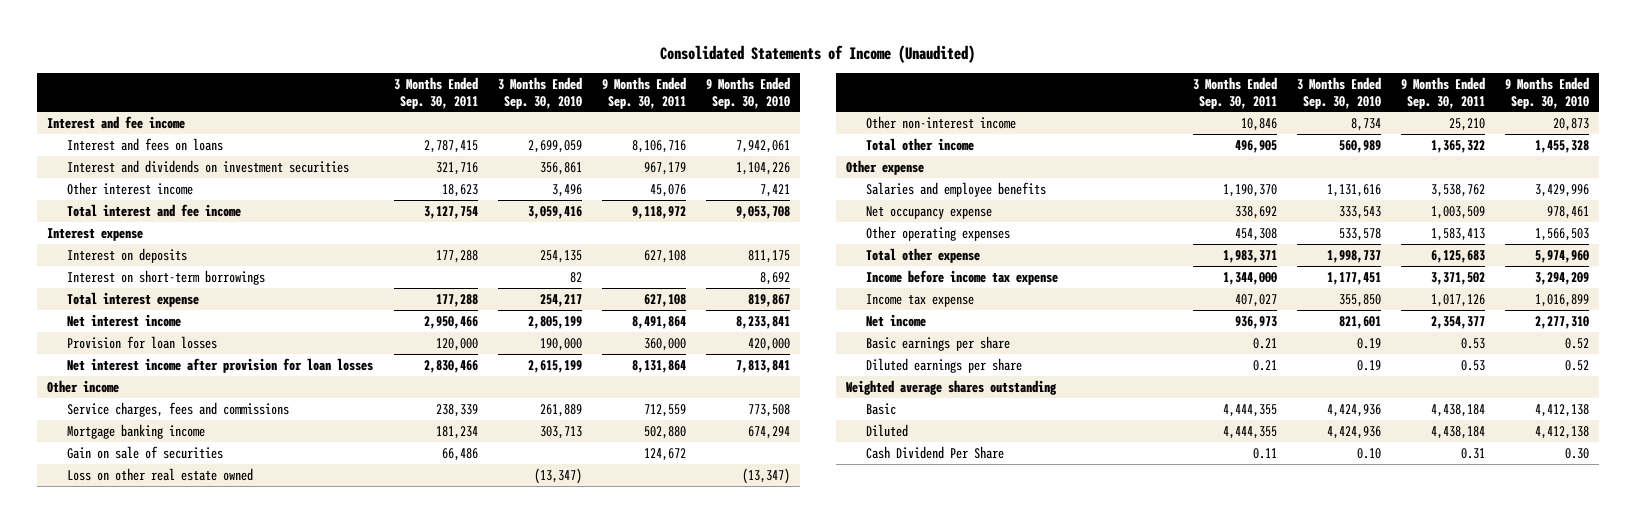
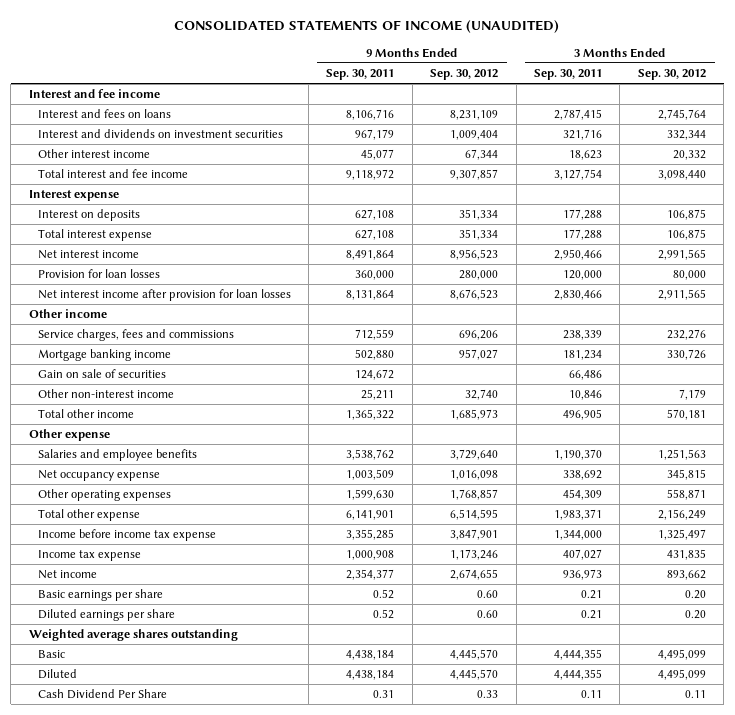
[659,44,975,63] Consolidated Statements of Income (Unaudited) -> [174,19,560,33] CONSOLIDATED STATEMENTS OF INCOME (UNAUDITED)
[497,76,582,109] 3 Months Ended Sep. 30, 2010 -> none
[706,76,791,109] 9 Months Ended Sep. 30, 2010 -> none
none -> [430,69,499,81] Sep. 30, 2012
none -> [637,69,706,81] Sep. 30, 2012
[649,183,686,197] 45,076 -> [361,149,395,161] 45,077
[67,269,266,285] Interest on short-term borrowings -> none
[67,467,254,481] Loss on other real estate owned -> none
[1449,117,1486,131] 25,210 -> [361,389,395,401] 25,211
[1234,227,1277,241] 454,308 -> [563,489,603,501] 454,309
[1431,227,1486,241] 1,583,413 -> [346,489,395,501] 1,599,630
[1431,249,1486,263] 6,125,683 -> [346,510,395,521] 6,141,901
[1431,271,1486,285] 3,371,502 -> [346,529,395,541] 3,355,285
[1431,293,1486,307] 1,017,126 -> [346,550,395,561] 1,000,908
[1461,337,1486,349] 0.53 -> [373,589,395,600] 0.52
[1461,359,1486,371] 0.53 -> [373,609,395,620] 0.52

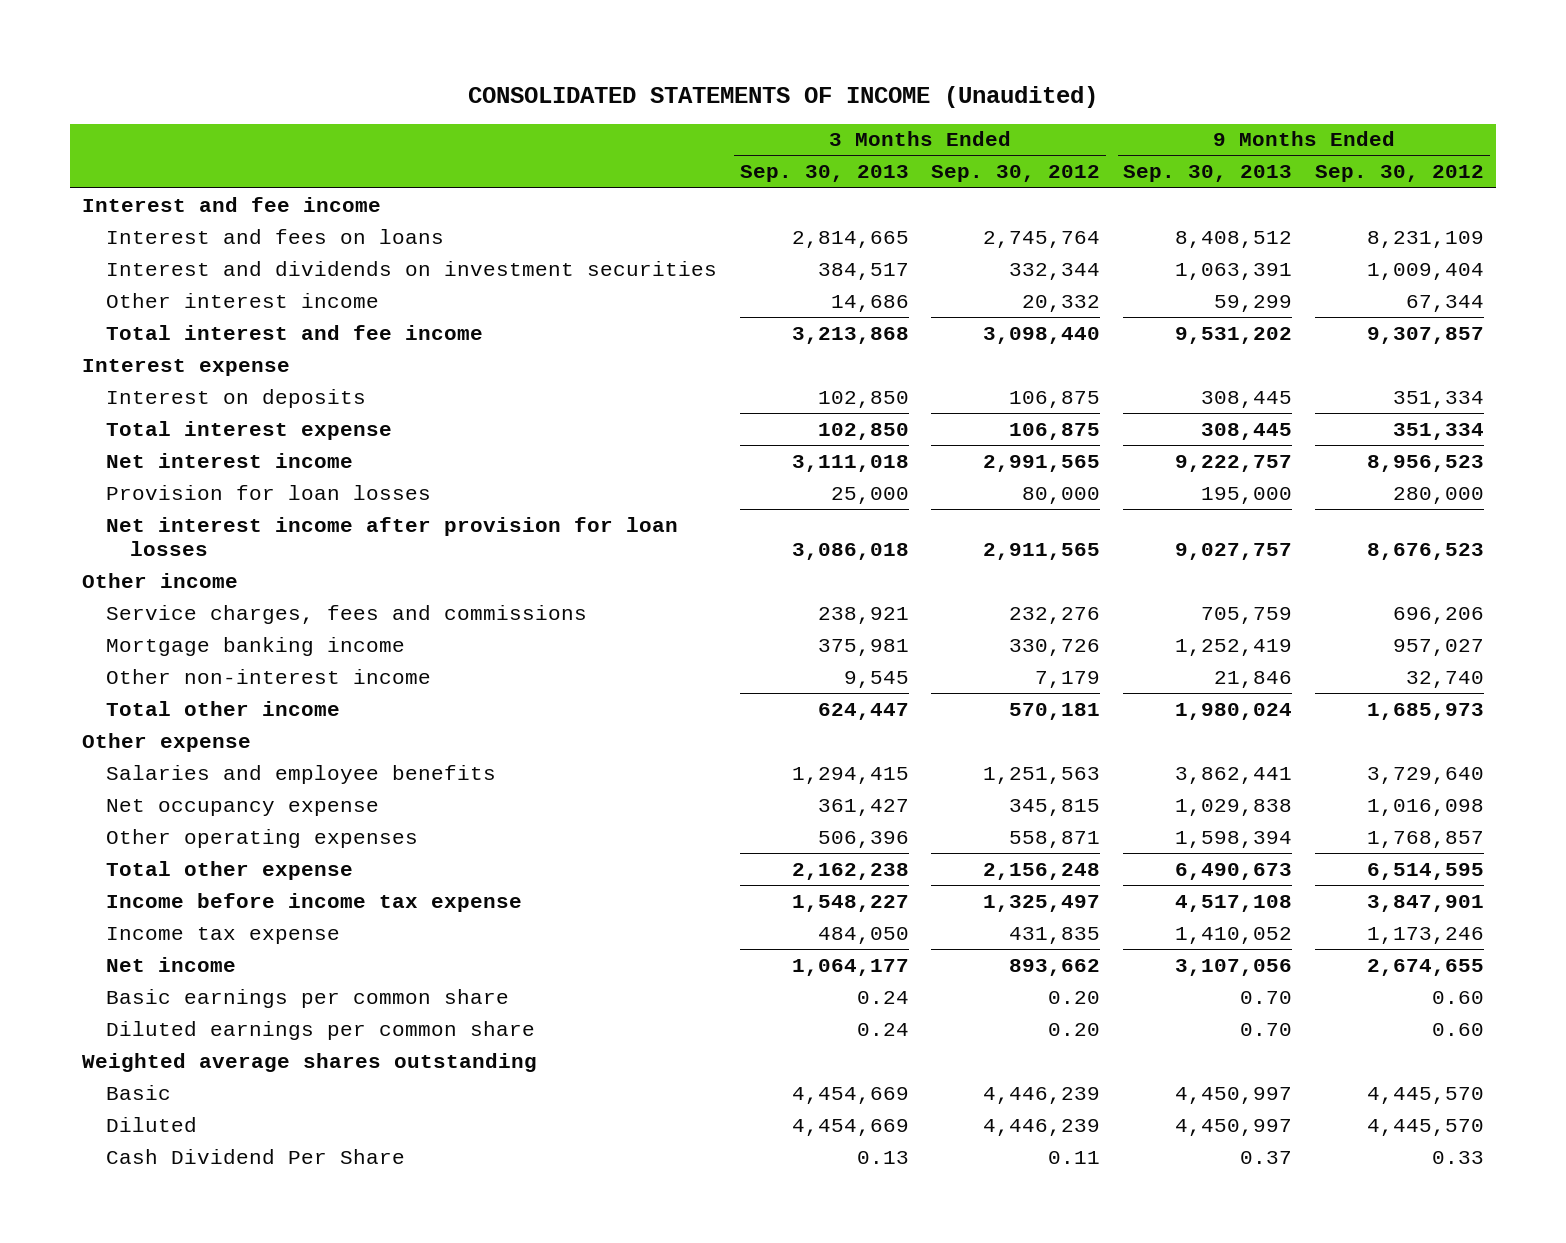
[174,19,560,33] CONSOLIDATED STATEMENTS OF INCOME (UNAUDITED) -> [468,85,1099,108] CONSOLIDATED STATEMENTS OF INCOME (Unaudited)
[326,69,395,81] Sep. 30, 2011 -> none
[534,69,603,81] Sep. 30, 2011 -> none
none -> [739,165,909,183] Sep. 30, 2013
none -> [1123,165,1293,183] Sep. 30, 2013
[37,369,166,379] Gain on sale of securities -> none
[657,509,706,521] 2,156,249 -> [983,862,1101,880] 2,156,248
[37,589,163,602] Basic earnings per share -> [105,988,509,1008] Basic earnings per common share
[37,609,175,622] Diluted earnings per share -> [105,1020,535,1040] Diluted earnings per common share
[657,649,706,661] 4,495,099 -> [983,1086,1101,1104] 4,446,239
[657,669,706,681] 4,495,099 -> [983,1118,1101,1136] 4,446,239

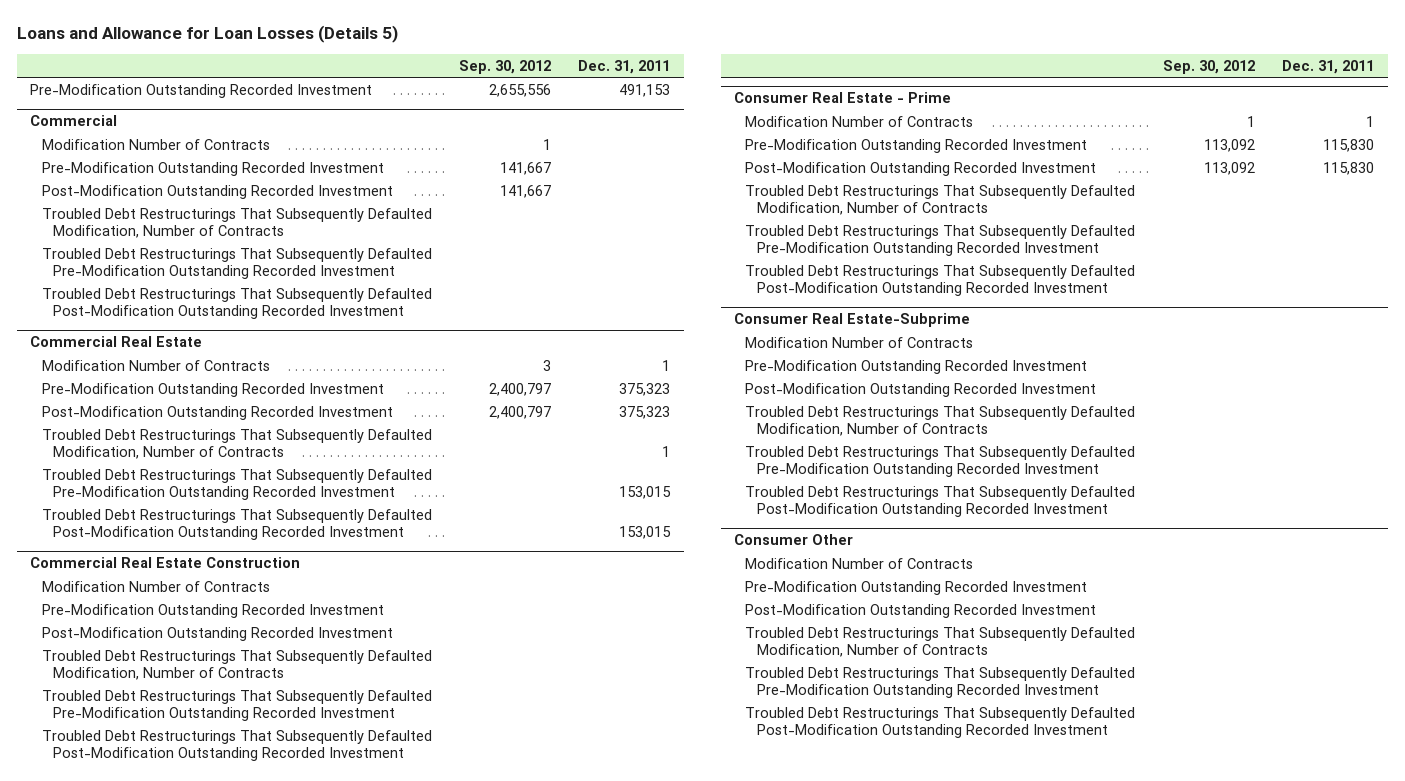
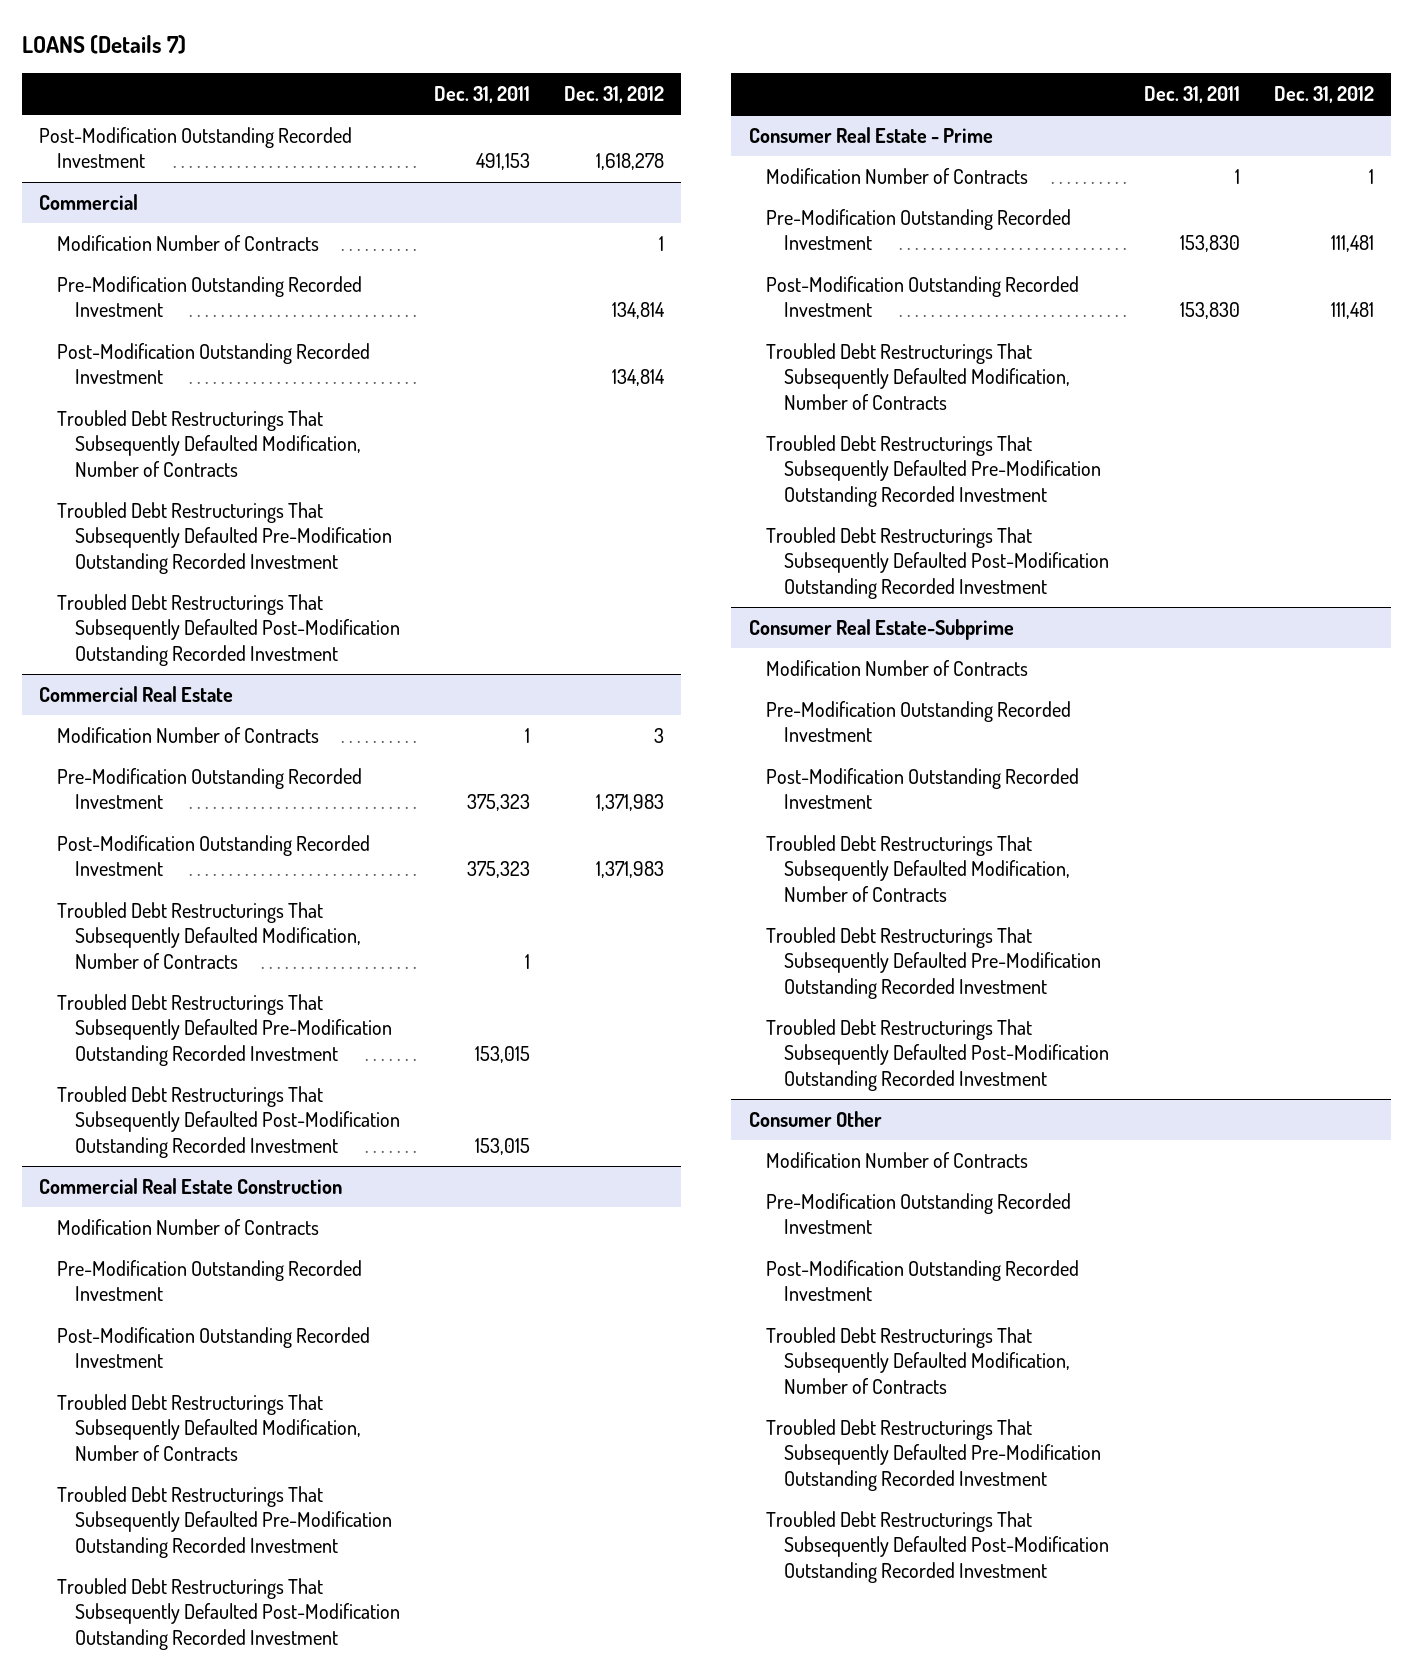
[16,25,398,44] Loans and Allowance for Loan Losses (Details 5) -> [22,35,187,55] LOANS (Details 7)
[458,59,551,74] Sep. 30, 2012 -> none
none -> [564,86,665,104] Dec. 31, 2012
[30,83,373,98] Pre-Modification Outstanding Recorded Investment -> [39,126,353,169] Post-Modification Outstanding Recorded Investment
[1323,138,1375,152] 115,830 -> [1179,235,1240,253] 153,830
[1323,161,1375,175] 115,830 -> [1179,302,1240,320] 153,830

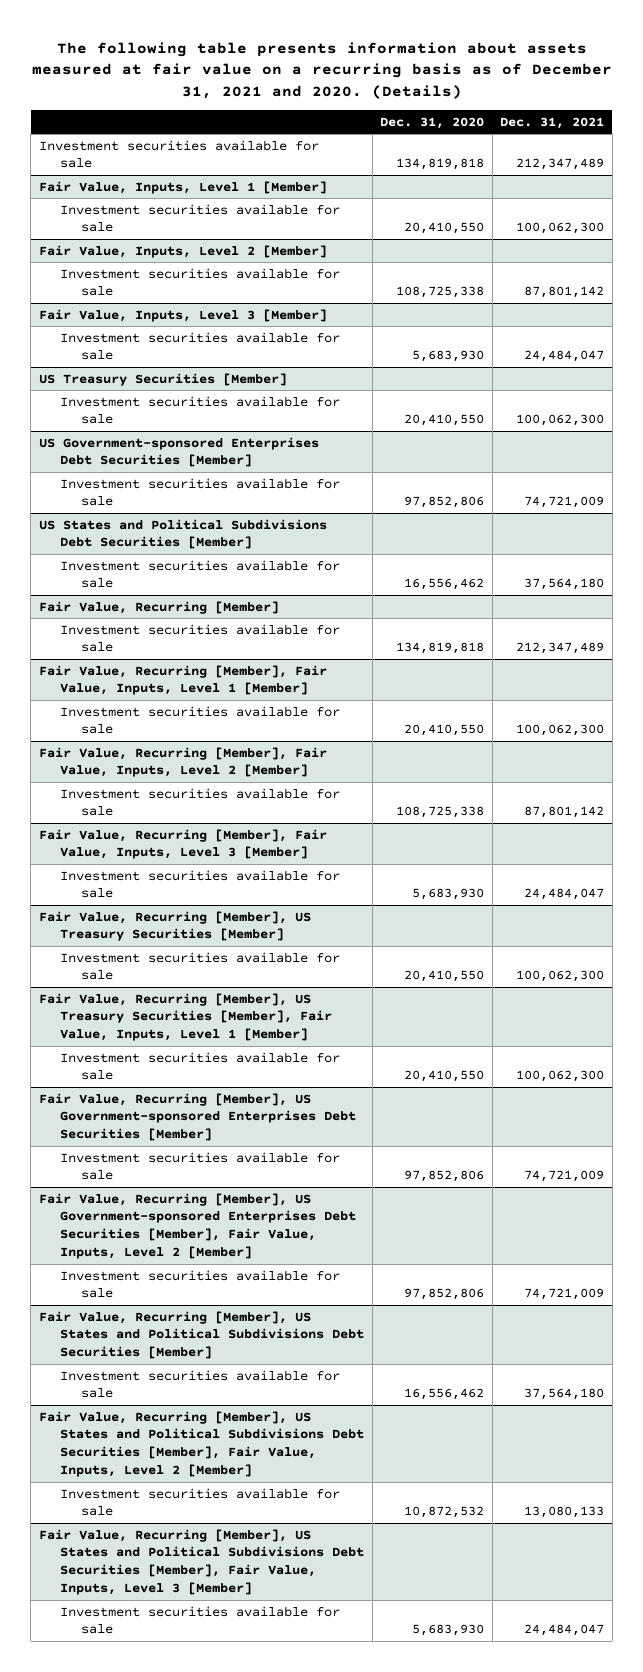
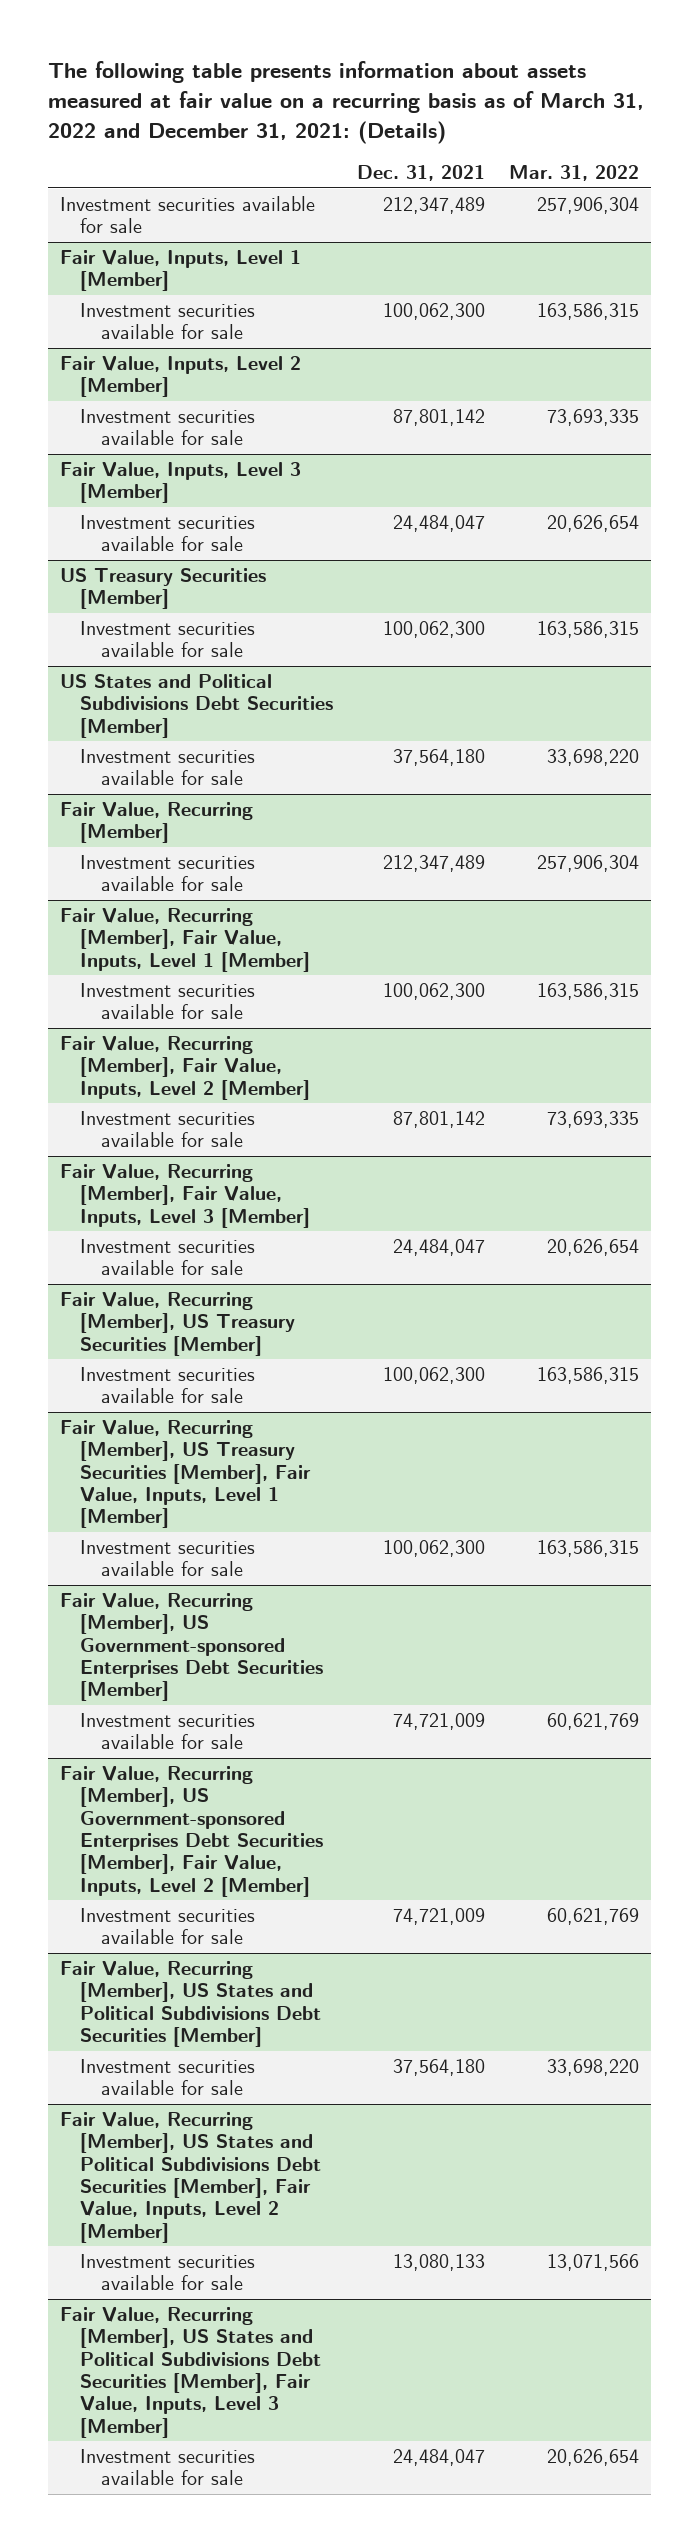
[31,41,612,100] The following table presents information about assets measured at fair value on a recurring basis as of December 31, 2021 and 2020. (Details) -> [47,60,644,144] The following table presents information about assets measured at fair value on a recurring basis as of March 31, 2022 and December 31, 2021: (Details)
[380,116,485,129] Dec. 31, 2020 -> none
none -> [508,165,639,182] Mar. 31, 2022
[38,436,319,468] US Government-sponsored Enterprises Debt Securities [Member] -> none
[60,477,341,507] Investment securities available for sale -> none

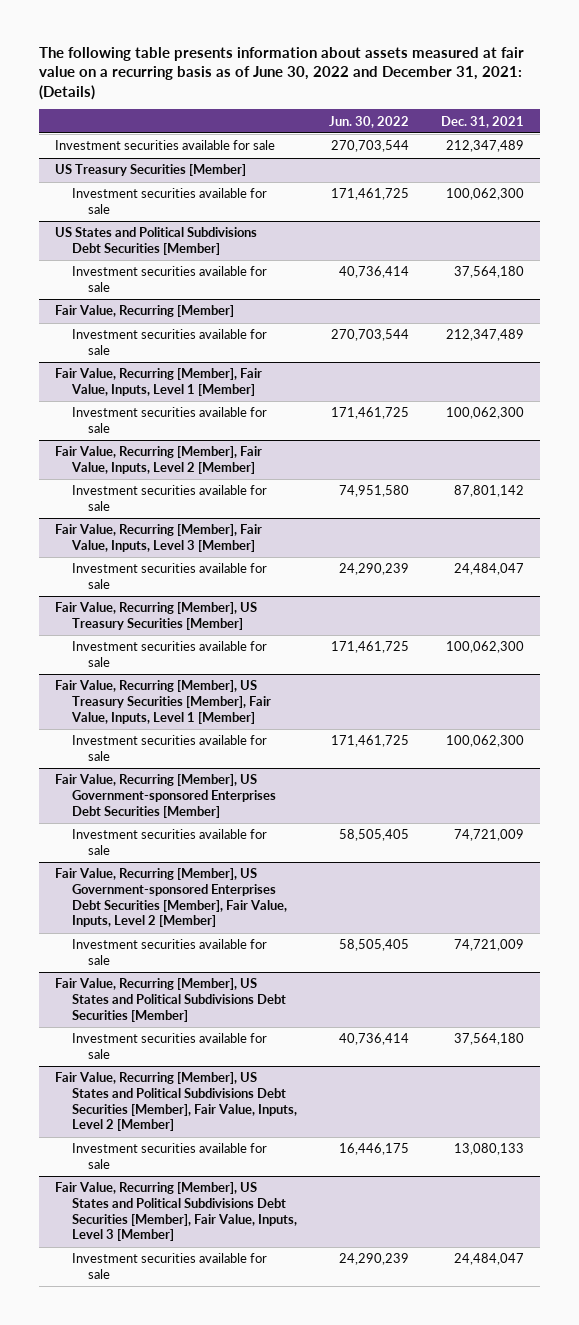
[47,60,644,144] The following table presents information about assets measured at fair value on a recurring basis as of March 31, 2022 and December 31, 2021: (Details) -> [38,47,524,100] The following table presents information about assets measured at fair value on a recurring basis as of June 30, 2022 and December 31, 2021: (Details)
[508,165,639,182] Mar. 31, 2022 -> none
none -> [328,115,409,128] Jun. 30, 2022
[59,250,301,292] Fair Value, Inputs, Level 1 [Member] -> none
[80,303,256,340] Investment securities available for sale -> none
[59,356,301,398] Fair Value, Inputs, Level 2 [Member] -> none
[80,409,256,446] Investment securities available for sale -> none
[59,462,301,504] Fair Value, Inputs, Level 3 [Member] -> none
[80,515,256,552] Investment securities available for sale -> none

